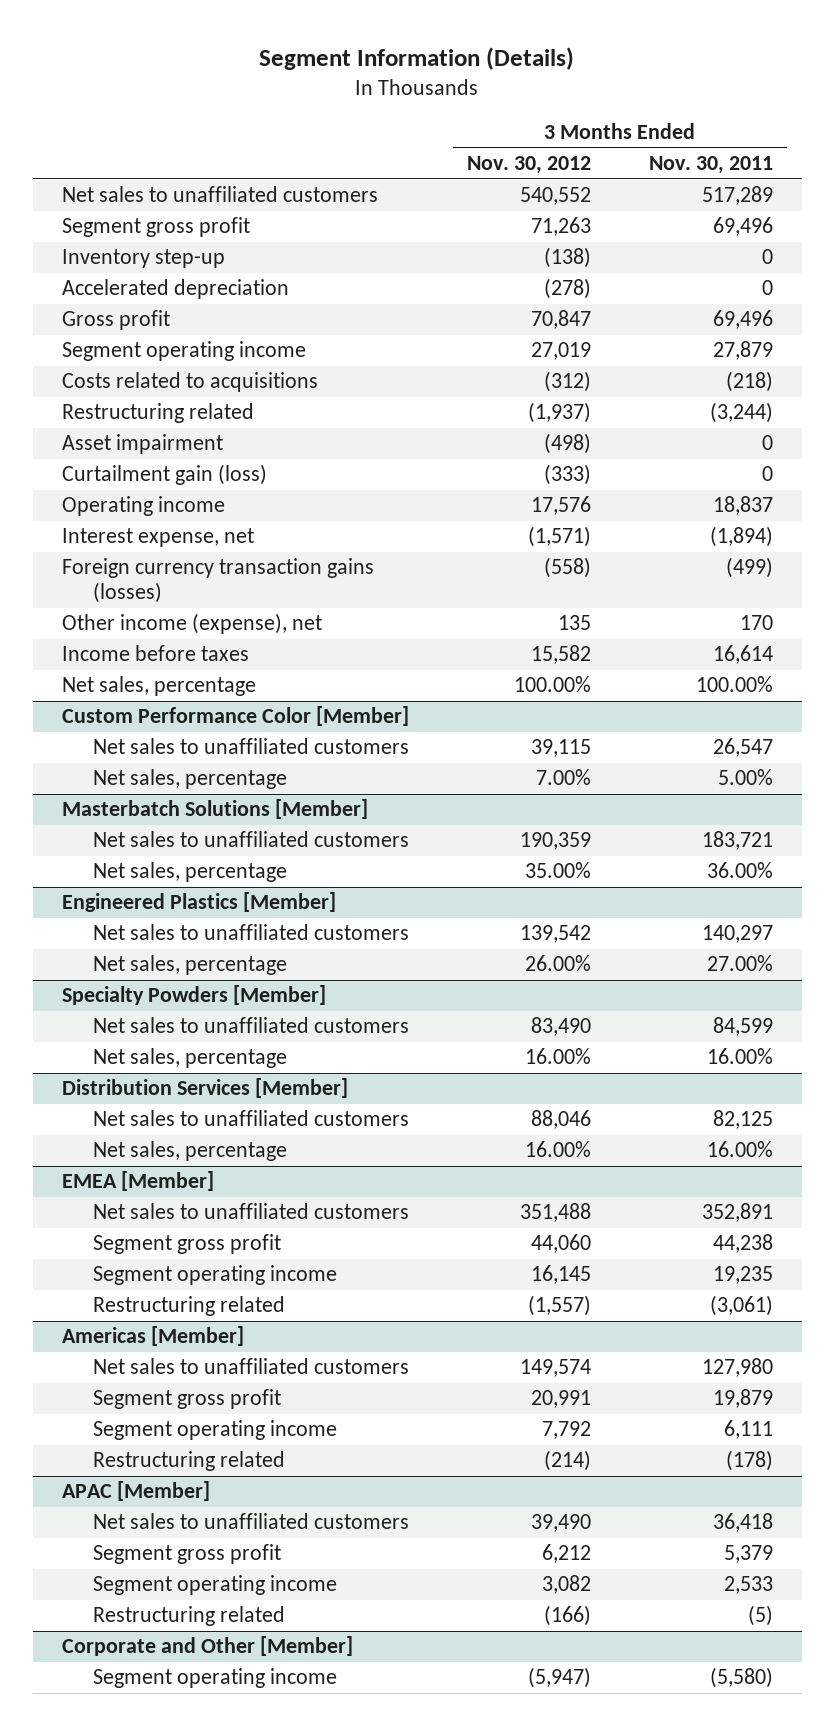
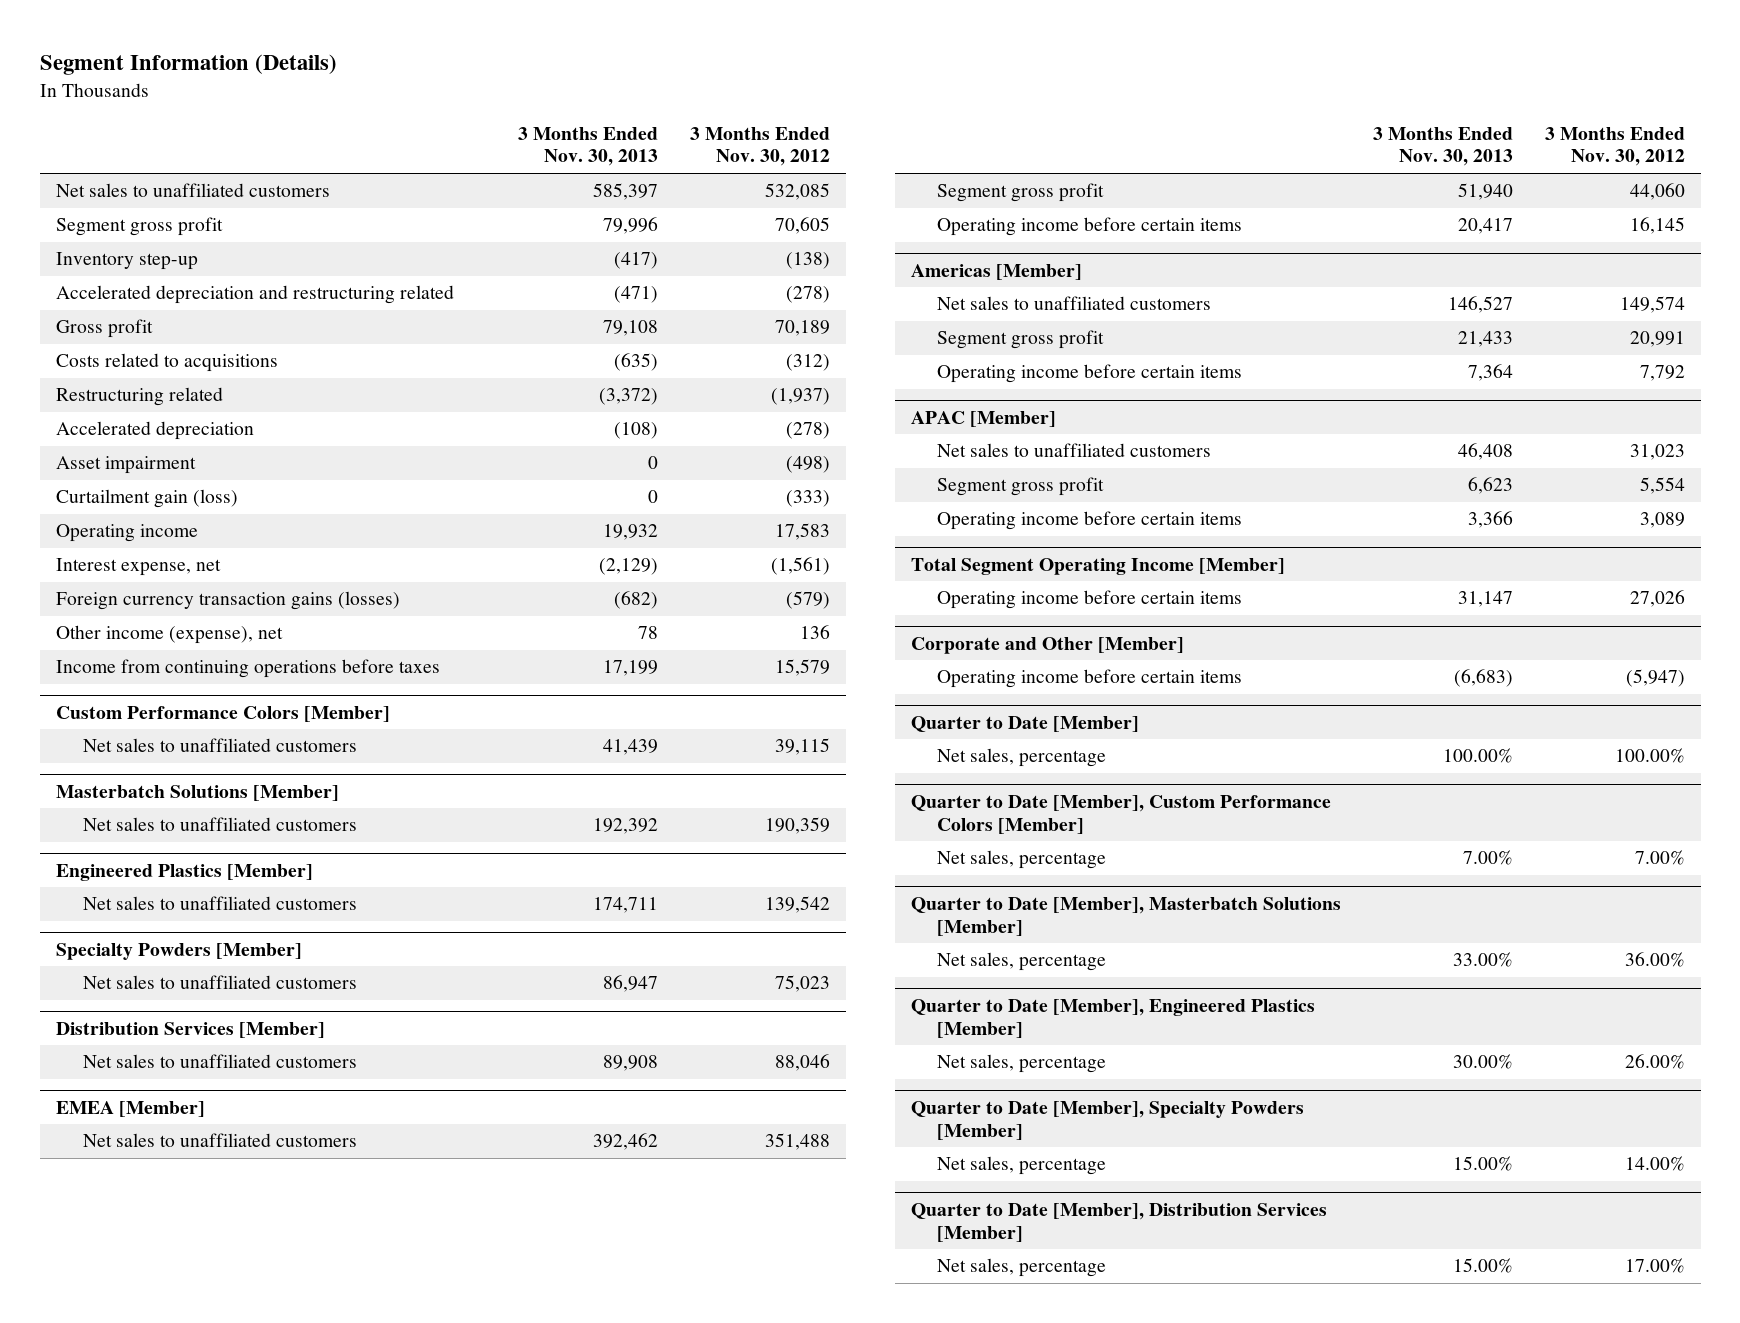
[648,156,773,175] Nov. 30, 2011 -> none
none -> [517,126,658,167] 3 Months Ended Nov. 30, 2013
[520,187,592,206] 540,552 -> [764,183,830,201] 532,085
[531,217,592,237] 71,263 -> [774,217,830,235] 70,605
[62,341,307,362] Segment operating income -> none
none -> [55,285,454,305] Accelerated depreciation and restructuring related
[531,310,592,330] 70,847 -> [774,320,830,337] 70,189
[62,279,290,300] Accelerated depreciation -> [55,421,254,441] Accelerated depreciation
[62,676,257,697] Net sales, percentage -> none
[531,496,592,516] 17,576 -> [774,523,830,541] 17,583
[528,526,592,548] (1,571) -> [770,557,830,576] (1,561)
[544,557,592,579] (558) -> [785,591,830,610] (579)
[558,615,592,631] 135 -> [799,625,830,640] 136
[62,645,250,662] Income before taxes -> [55,659,440,679] Income from continuing operations before taxes
[531,645,592,665] 15,582 -> [774,659,830,677] 15,579
[62,706,410,727] Custom Performance Color [Member] -> [55,705,390,722] Custom Performance Colors [Member]
[93,769,288,790] Net sales, percentage -> none
[93,862,288,883] Net sales, percentage -> none
[93,955,288,976] Net sales, percentage -> none
[93,1048,288,1069] Net sales, percentage -> none
[531,1017,592,1037] 83,490 -> [774,975,830,993] 75,023
[93,1141,288,1162] Net sales, percentage -> none
[93,1296,286,1317] Restructuring related -> none
[93,1265,338,1286] Segment operating income -> [937,217,1243,237] Operating income before certain items
[93,1451,286,1472] Restructuring related -> none
[93,1420,338,1441] Segment operating income -> [937,364,1243,384] Operating income before certain items
[93,1606,286,1627] Restructuring related -> none
[531,1514,592,1533] 39,490 -> [1629,444,1685,461] 31,023
[542,1544,592,1564] 6,212 -> [1639,477,1685,495] 5,554
[93,1575,338,1596] Segment operating income -> [937,511,1243,531] Operating income before certain items
[542,1575,592,1595] 3,082 -> [1639,512,1685,529] 3,089
none -> [910,557,1285,575] Total Segment Operating Income [Member]
none -> [937,590,1243,610] Operating income before certain items
[93,1668,338,1689] Segment operating income -> [937,669,1243,689] Operating income before certain items
none -> [910,715,1139,732] Quarter to Date [Member]
none -> [937,748,1107,768] Net sales, percentage
none -> [910,794,1331,834] Quarter to Date [Member], Custom Performance Colors [Member]
none -> [937,850,1107,870] Net sales, percentage
none -> [910,896,1341,936] Quarter to Date [Member], Masterbatch Solutions [Member]
none -> [937,952,1107,972] Net sales, percentage
none -> [910,998,1315,1038] Quarter to Date [Member], Engineered Plastics [Member]
none -> [937,1054,1107,1074] Net sales, percentage
none -> [910,1100,1304,1140] Quarter to Date [Member], Specialty Powders [Member]
none -> [937,1156,1107,1176] Net sales, percentage
none -> [910,1202,1327,1242] Quarter to Date [Member], Distribution Services [Member]
none -> [937,1258,1107,1278] Net sales, percentage

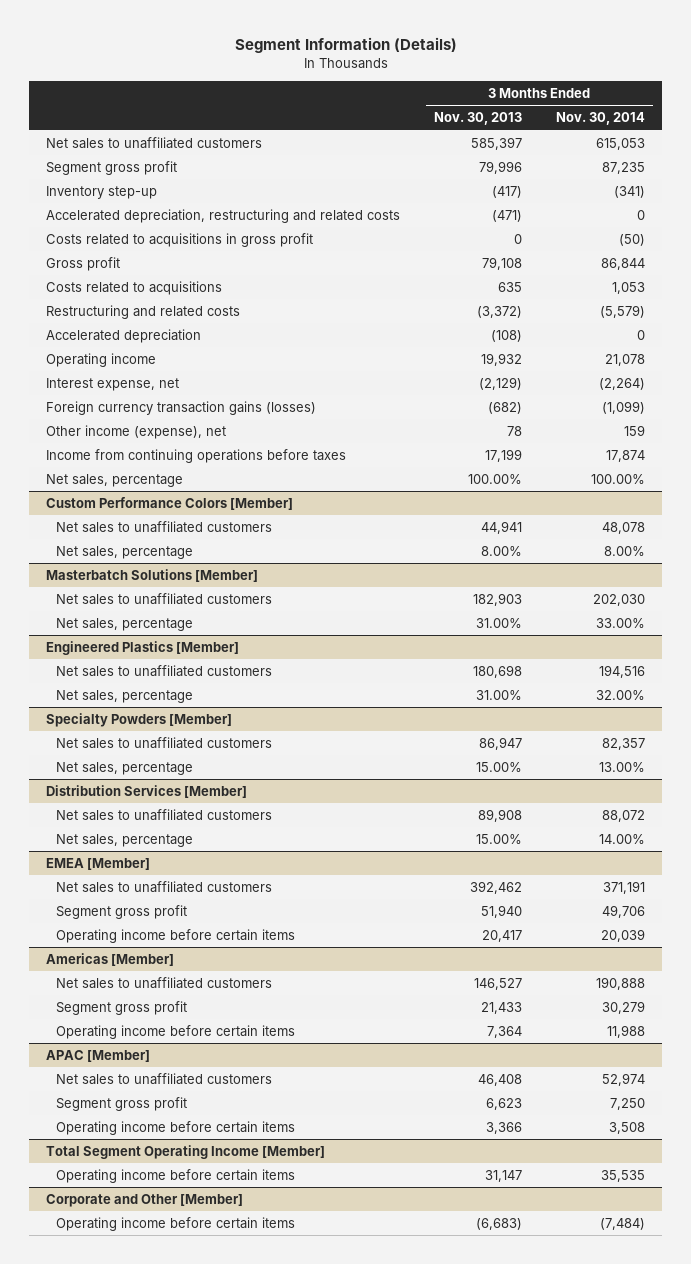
[689,126,830,167] 3 Months Ended Nov. 30, 2012 -> none
none -> [555,112,645,126] Nov. 30, 2014
[55,285,454,305] Accelerated depreciation and restructuring related -> [46,208,401,223] Accelerated depreciation, restructuring and related costs
none -> [46,232,314,247] Costs related to acquisitions in gross profit
[613,353,658,372] (635) -> [498,281,523,292] 635
[55,387,223,407] Restructuring related -> [46,304,241,319] Restructuring and related costs
[55,456,196,475] Asset impairment -> none
[55,489,238,509] Curtailment gain (loss) -> none
none -> [46,473,184,487] Net sales, percentage
[602,739,658,756] 41,439 -> [481,520,523,534] 44,941
none -> [56,545,194,559] Net sales, percentage
[592,818,658,835] 192,392 -> [473,592,523,606] 182,903
none -> [56,617,194,631] Net sales, percentage
[592,897,658,914] 174,711 -> [473,664,523,678] 180,698
none -> [56,689,194,703] Net sales, percentage
none -> [56,761,194,775] Net sales, percentage
none -> [56,833,194,847] Net sales, percentage
[910,715,1139,732] Quarter to Date [Member] -> none
[937,748,1107,768] Net sales, percentage -> none
[910,794,1331,834] Quarter to Date [Member], Custom Performance Colors [Member] -> none
[937,850,1107,870] Net sales, percentage -> none
[910,896,1341,936] Quarter to Date [Member], Masterbatch Solutions [Member] -> none
[937,952,1107,972] Net sales, percentage -> none
[910,998,1315,1038] Quarter to Date [Member], Engineered Plastics [Member] -> none
[937,1054,1107,1074] Net sales, percentage -> none
[910,1100,1304,1140] Quarter to Date [Member], Specialty Powders [Member] -> none
[937,1156,1107,1176] Net sales, percentage -> none
[910,1202,1327,1242] Quarter to Date [Member], Distribution Services [Member] -> none
[937,1258,1107,1278] Net sales, percentage -> none

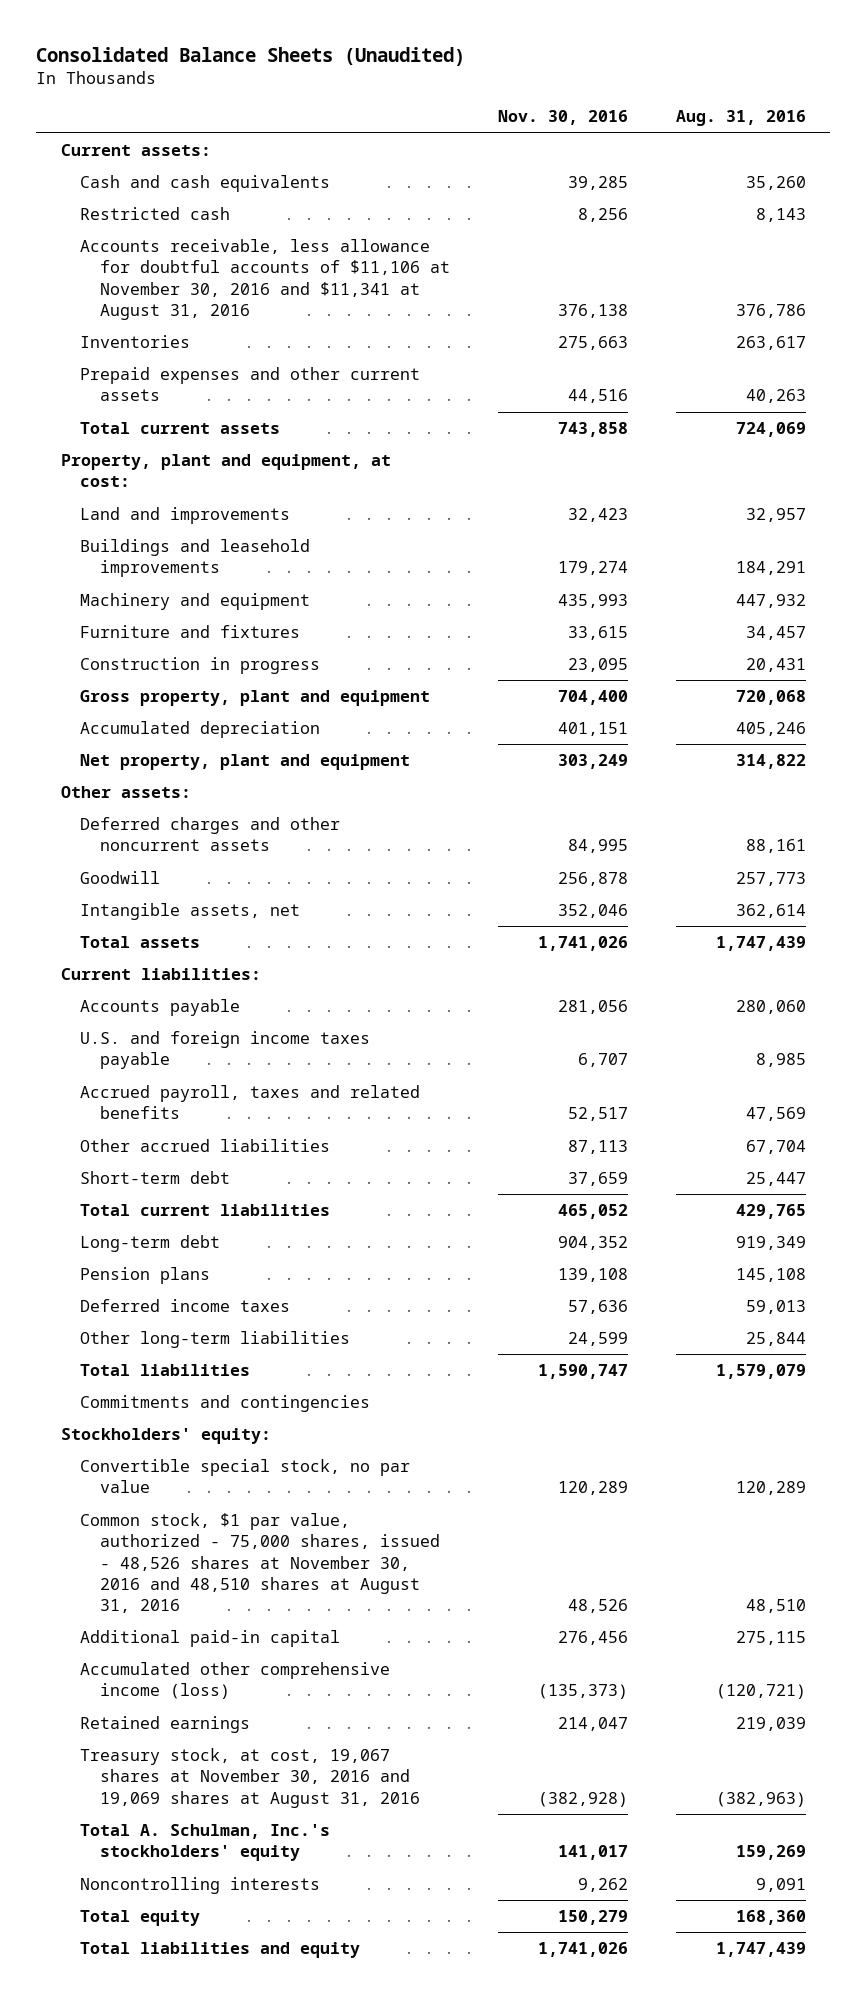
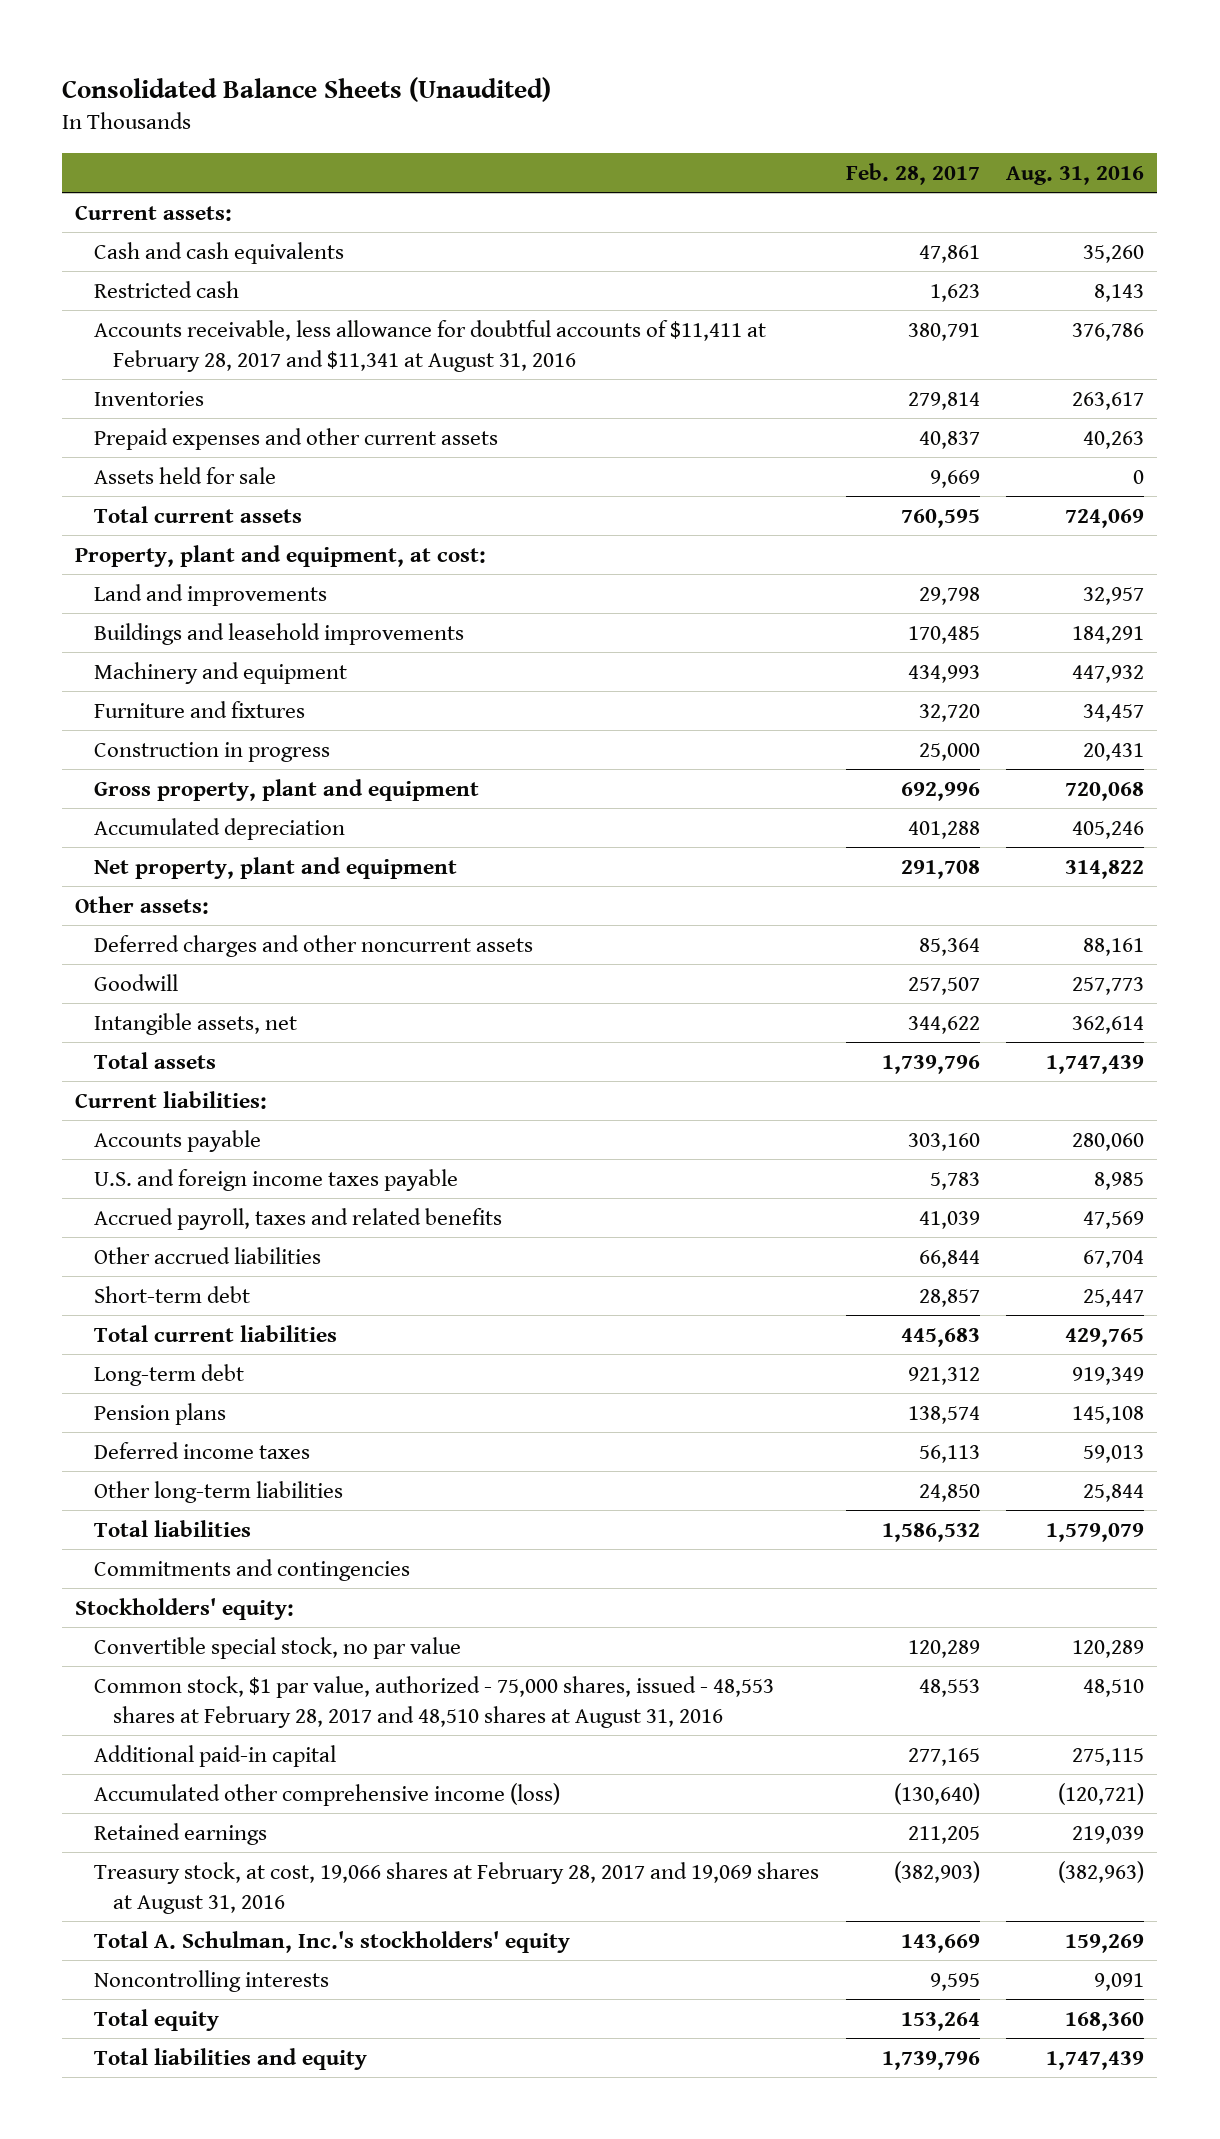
[498,110,629,126] Nov. 30, 2016 -> none
none -> [845,162,980,185] Feb. 28, 2017
[80,239,450,320] Accounts receivable, less allowance for doubtful accounts of $11,106 at November 30, 2016 and $11,341 at August 31, 2016 -> [94,319,767,372] Accounts receivable, less allowance for doubtful accounts of $11,411 at February 28, 2017 and $11,341 at August 31, 2016
none -> [94,466,277,484] Assets held for sale
[80,1513,440,1614] Common stock, $1 par value, authorized - 75,000 shares, issued - 48,526 shares at November 30, 2016 and 48,510 shares at August 31, 2016 -> [94,1675,775,1728] Common stock, $1 par value, authorized - 75,000 shares, issued - 48,553 shares at February 28, 2017 and 48,510 shares at August 31, 2016
[80,1748,420,1808] Treasury stock, at cost, 19,067 shares at November 30, 2016 and 19,069 shares at August 31, 2016 -> [94,1861,820,1914] Treasury stock, at cost, 19,066 shares at February 28, 2017 and 19,069 shares at August 31, 2016

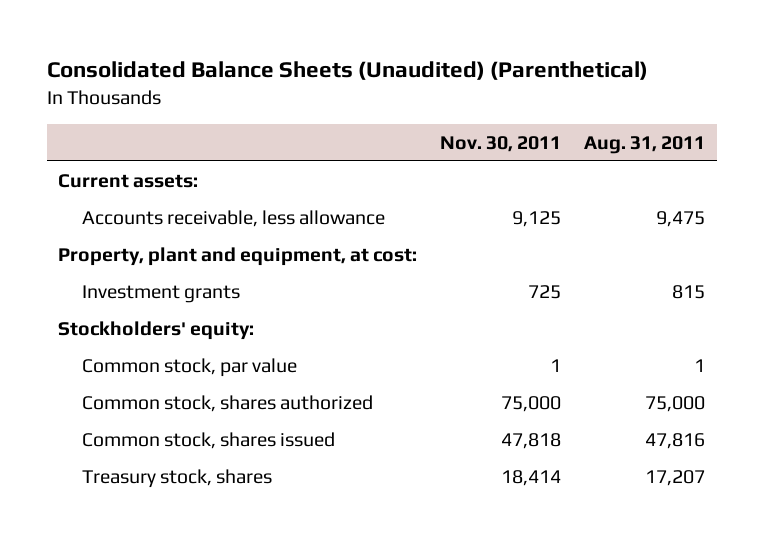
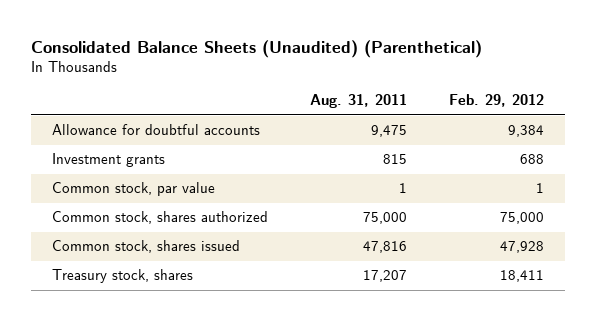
[440,135,562,152] Nov. 30, 2011 -> none
none -> [448,94,544,108] Feb. 29, 2012
[58,174,199,189] Current assets: -> none
[58,247,418,267] Property, plant and equipment, at cost: -> none
[82,210,386,228] Accounts receivable, less allowance -> [51,124,260,136] Allowance for doubtful accounts
[58,321,255,341] Stockholders' equity: -> none

